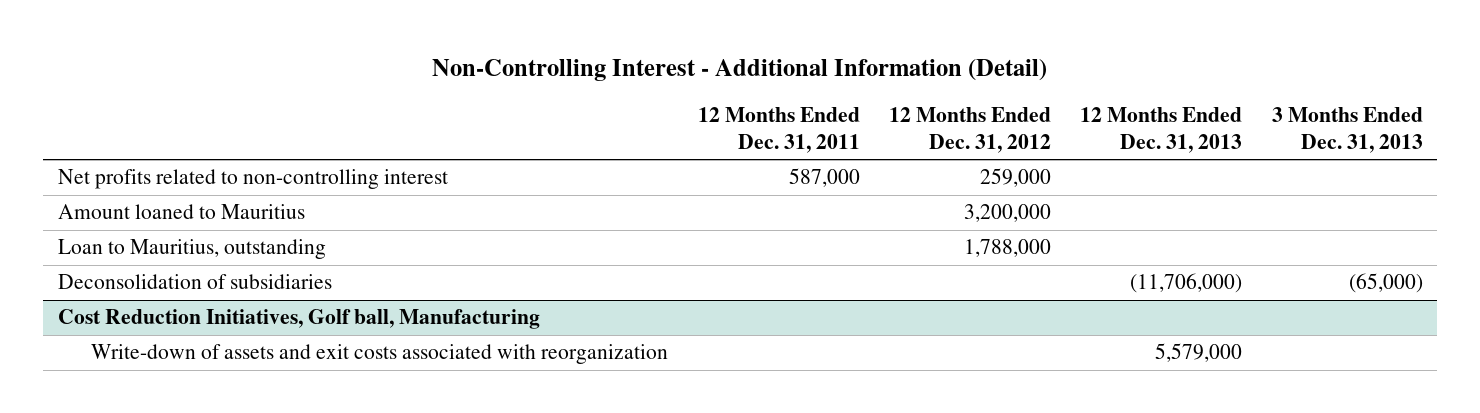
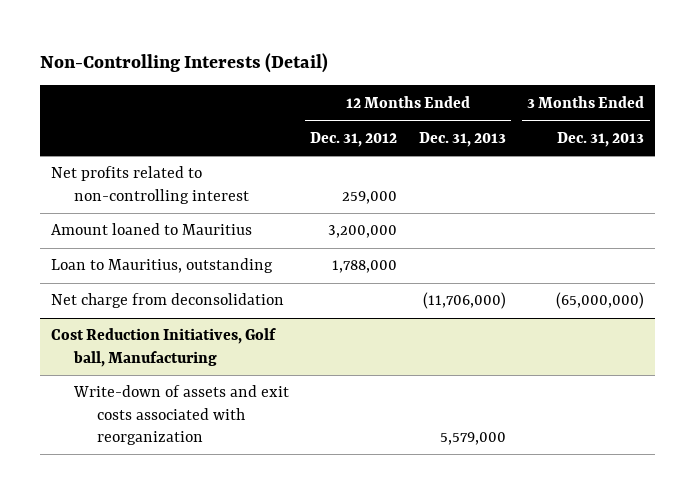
[432,58,1048,81] Non-Controlling Interest - Additional Information (Detail) -> [39,52,328,73] Non-Controlling Interests (Detail)
[697,106,860,153] 12 Months Ended Dec. 31, 2011 -> none
[57,274,332,290] Deconsolidation of subsidiaries -> none
none -> [50,293,284,309] Net charge from deconsolidation

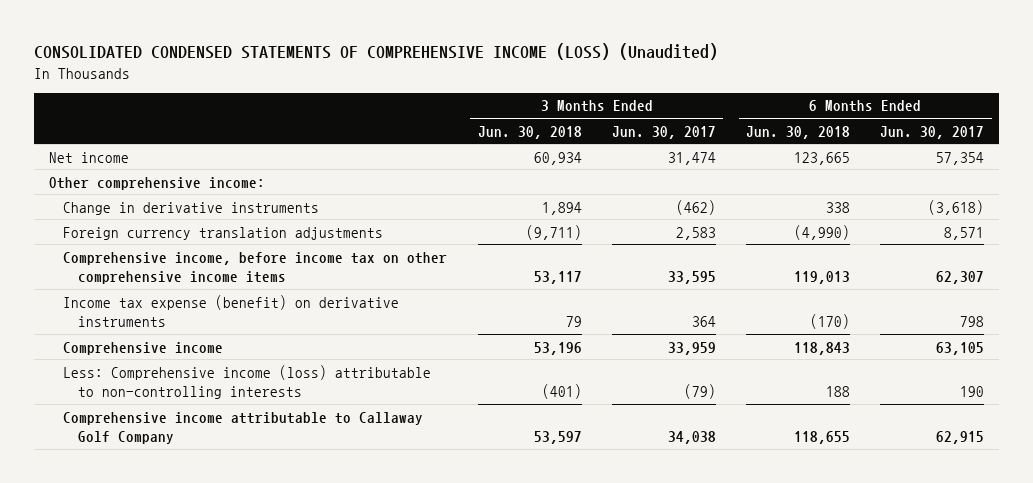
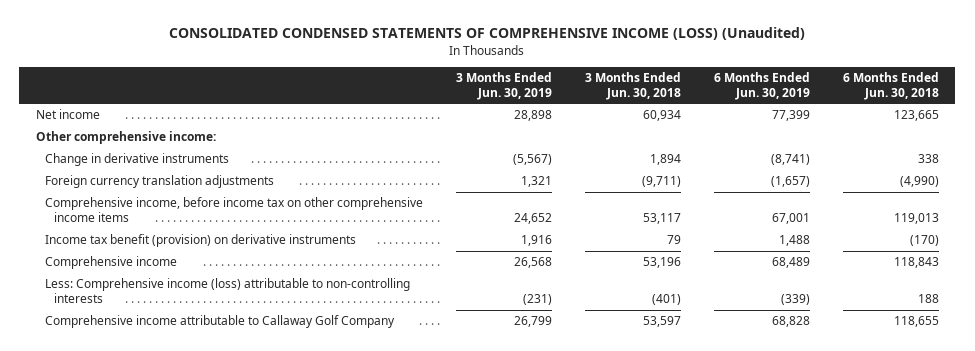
[611,125,716,139] Jun. 30, 2017 -> none
[880,125,985,139] Jun. 30, 2017 -> none
none -> [456,72,553,100] 3 Months Ended Jun. 30, 2019
none -> [713,72,810,100] 6 Months Ended Jun. 30, 2019
[63,294,400,327] Income tax expense (benefit) on derivative instruments -> [45,234,357,248] Income tax benefit (provision) on derivative instruments

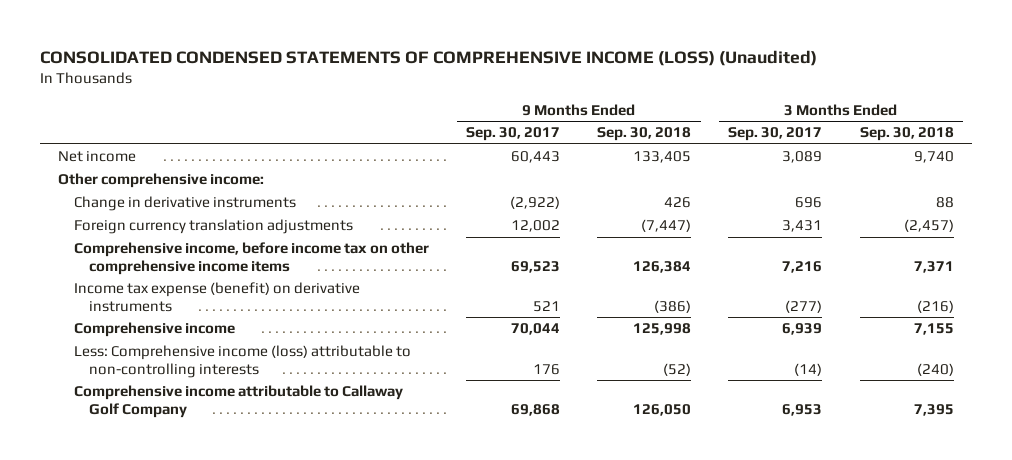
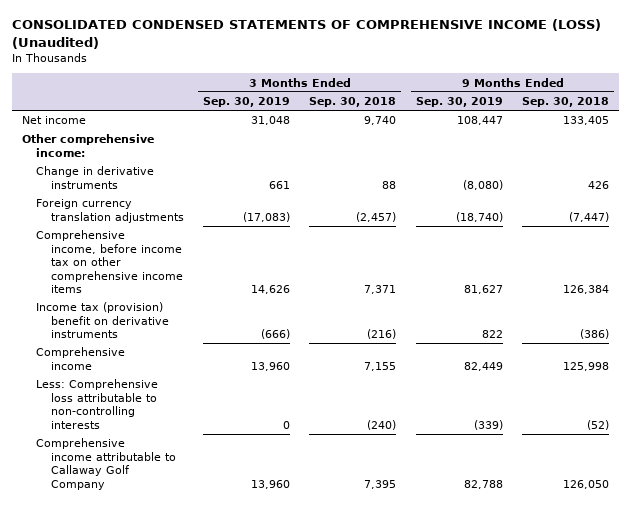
[466,127,561,142] Sep. 30, 2017 -> none
[728,127,823,142] Sep. 30, 2017 -> none
none -> [203,97,291,108] Sep. 30, 2019
none -> [415,97,503,108] Sep. 30, 2019
[73,282,360,312] Income tax expense (benefit) on derivative instruments -> [36,302,169,339] Income tax (provision) benefit on derivative instruments
[73,345,411,378] Less: Comprehensive income (loss) attributable to non-controlling interests -> [36,379,159,429] Less: Comprehensive loss attributable to non-controlling interests

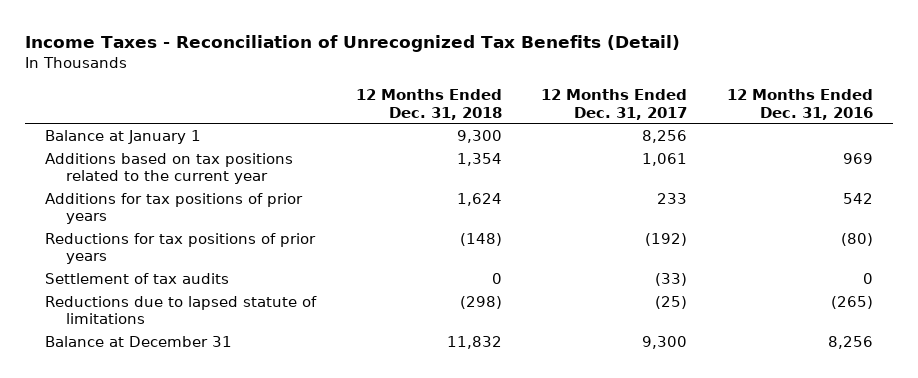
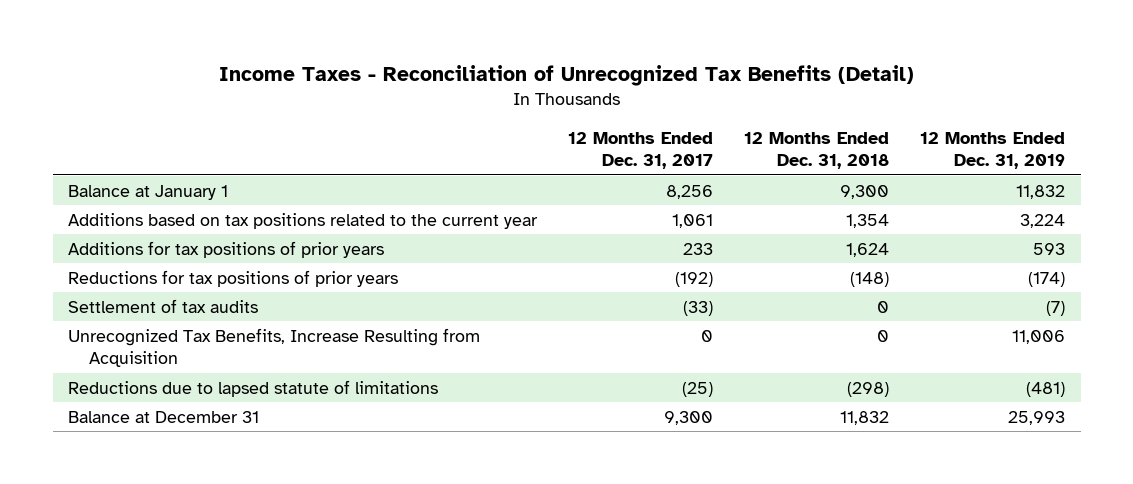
[726,89,873,120] 12 Months Ended Dec. 31, 2016 -> none
none -> [920,132,1066,170] 12 Months Ended Dec. 31, 2019
none -> [68,327,481,368] Unrecognized Tax Benefits, Increase Resulting from Acquisition

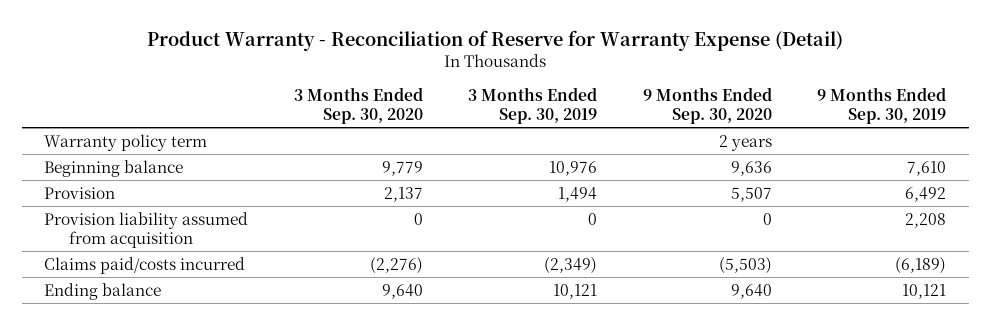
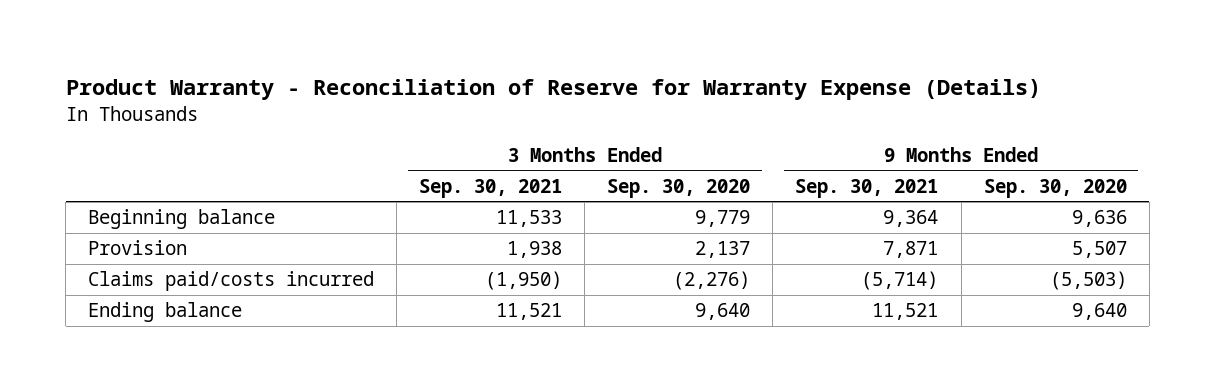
[147,29,844,51] Product Warranty - Reconciliation of Reserve for Warranty Expense (Detail) -> [65,79,1041,101] Product Warranty - Reconciliation of Reserve for Warranty Expense (Details)
[468,86,598,124] 3 Months Ended Sep. 30, 2019 -> none
[817,86,947,124] 9 Months Ended Sep. 30, 2019 -> none
none -> [419,178,563,198] Sep. 30, 2021
none -> [795,178,939,198] Sep. 30, 2021
[44,133,208,151] Warranty policy term -> none
[44,211,249,248] Provision liability assumed from acquisition -> none

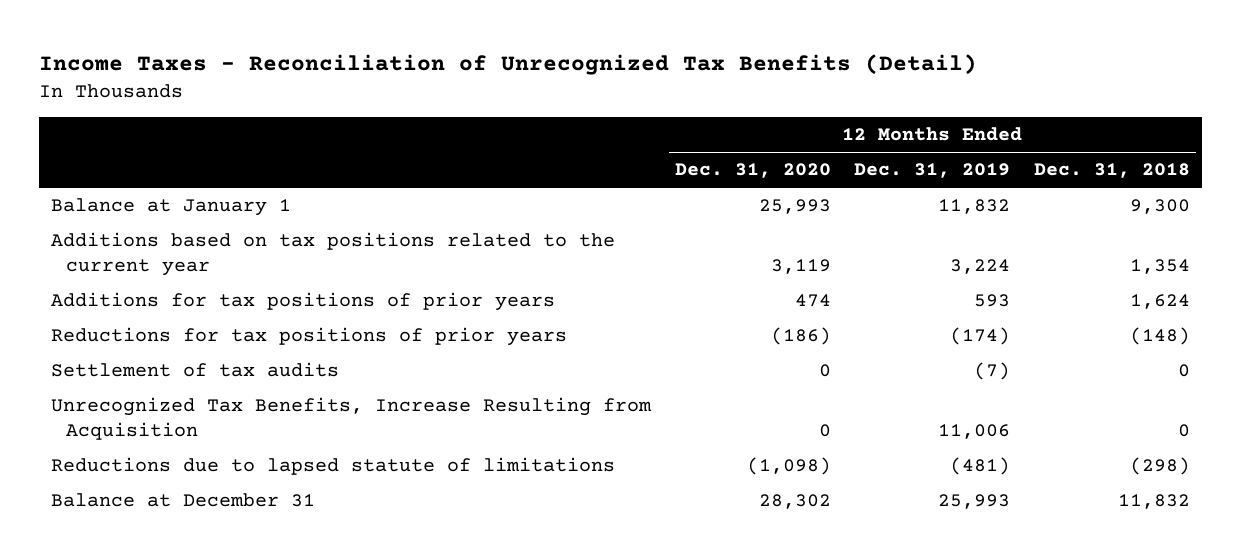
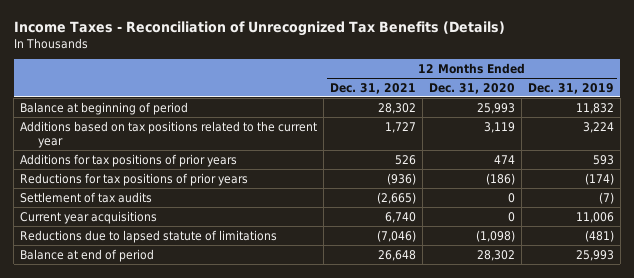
[38,53,977,75] Income Taxes - Reconciliation of Unrecognized Tax Benefits (Detail) -> [13,20,505,36] Income Taxes - Reconciliation of Unrecognized Tax Benefits (Details)
[1034,163,1191,179] Dec. 31, 2018 -> none
none -> [329,82,416,94] Dec. 31, 2021
[50,198,291,217] Balance at January 1 -> [20,101,189,115] Balance at beginning of period
[50,397,652,441] Unrecognized Tax Benefits, Increase Resulting from Acquisition -> [20,210,158,224] Current year acquisitions
[50,493,315,508] Balance at December 31 -> [20,248,155,262] Balance at end of period

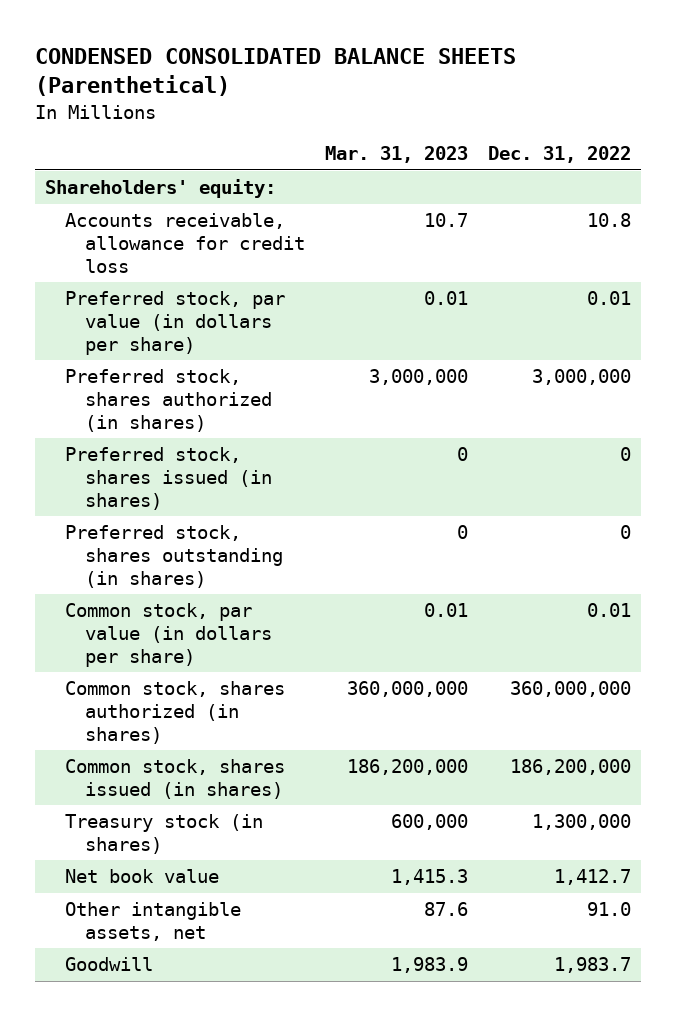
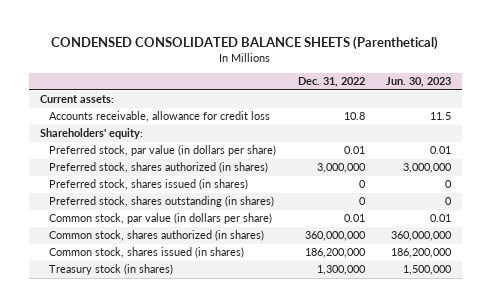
[325,146,469,164] Mar. 31, 2023 -> none
none -> [385,77,451,88] Jun. 30, 2023
none -> [39,95,114,104] Current assets:
[45,179,277,199] Shareholders' equity: -> [39,128,143,140] Shareholders' equity:
[65,869,220,884] Net book value -> none
[65,902,242,941] Other intangible assets, net -> none
[65,957,154,972] Goodwill -> none

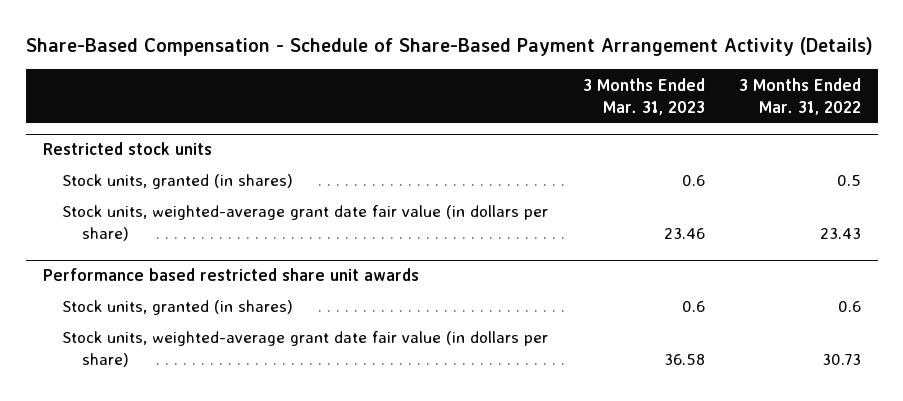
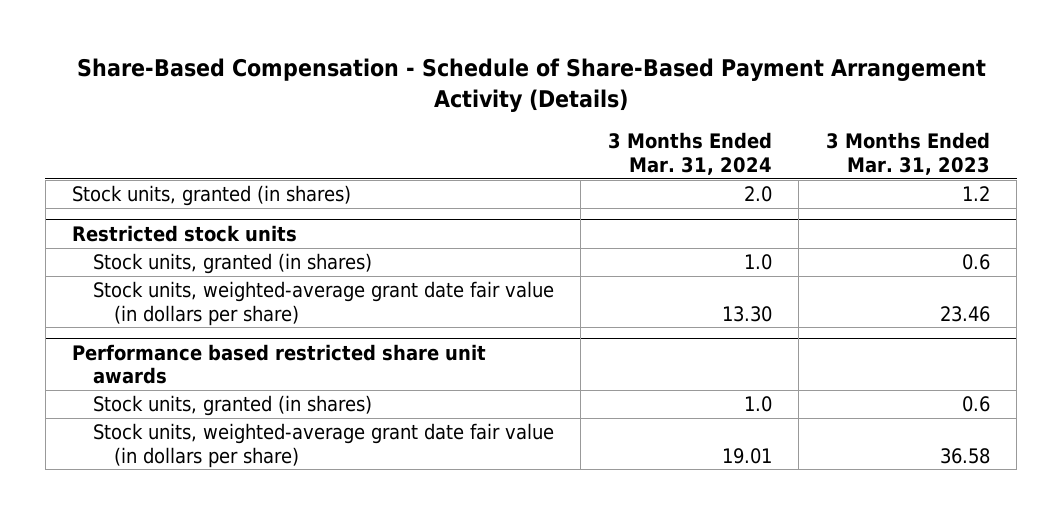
[738,77,861,115] 3 Months Ended Mar. 31, 2022 -> none
none -> [607,132,772,175] 3 Months Ended Mar. 31, 2024
none -> [72,185,352,207] Stock units, granted (in shares)

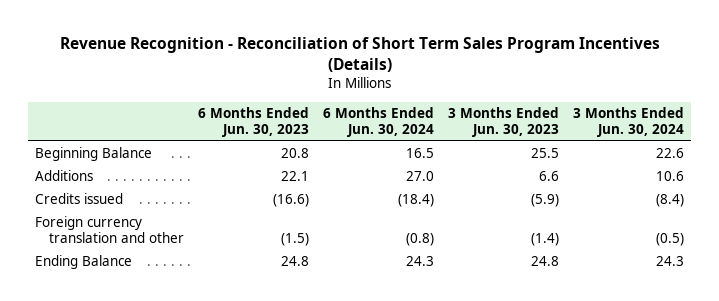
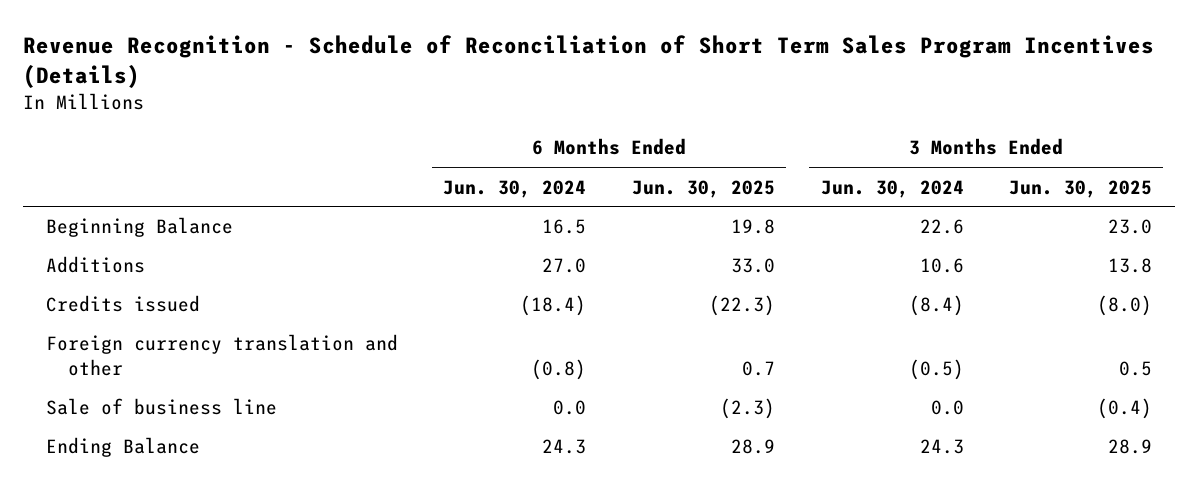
[59,37,660,73] Revenue Recognition - Reconciliation of Short Term Sales Program Incentives (Details) -> [23,34,1155,88] Revenue Recognition - Schedule of Reconciliation of Short Term Sales Program Incentives (Details)
[198,107,310,137] 6 Months Ended Jun. 30, 2023 -> none
[448,107,560,137] 3 Months Ended Jun. 30, 2023 -> none
none -> [631,179,775,198] Jun. 30, 2025
none -> [1009,179,1153,198] Jun. 30, 2025
none -> [45,398,277,416] Sale of business line

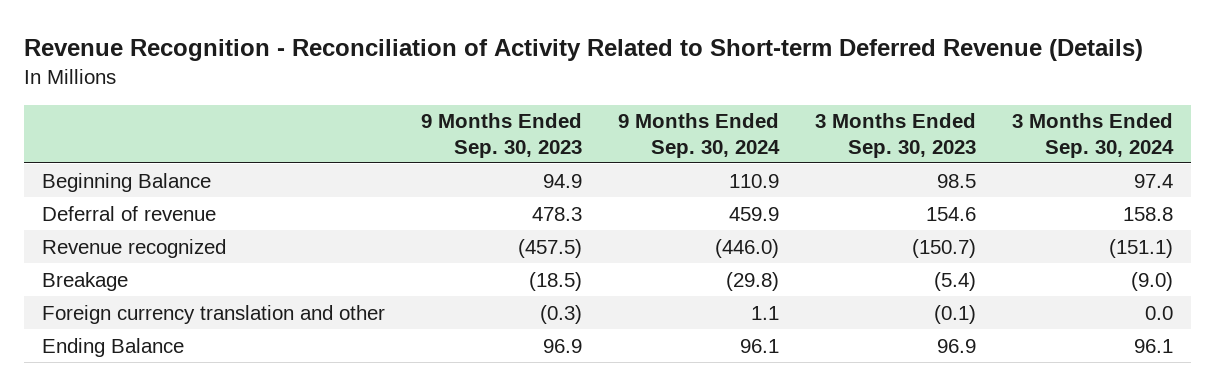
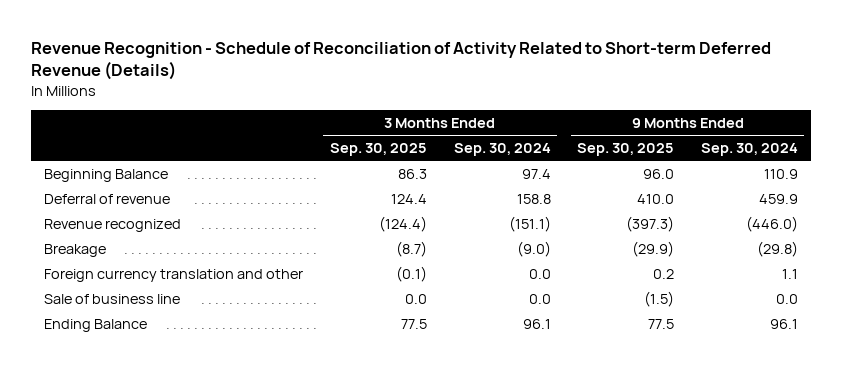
[24,39,1144,62] Revenue Recognition - Reconciliation of Activity Related to Short-term Deferred Revenue (Details) -> [31,41,772,81] Revenue Recognition - Schedule of Reconciliation of Activity Related to Short-term Deferred Revenue (Details)
[421,113,583,158] 9 Months Ended Sep. 30, 2023 -> none
[814,113,976,158] 3 Months Ended Sep. 30, 2023 -> none
none -> [330,142,428,156] Sep. 30, 2025
none -> [577,142,675,156] Sep. 30, 2025
none -> [44,293,181,304] Sale of business line

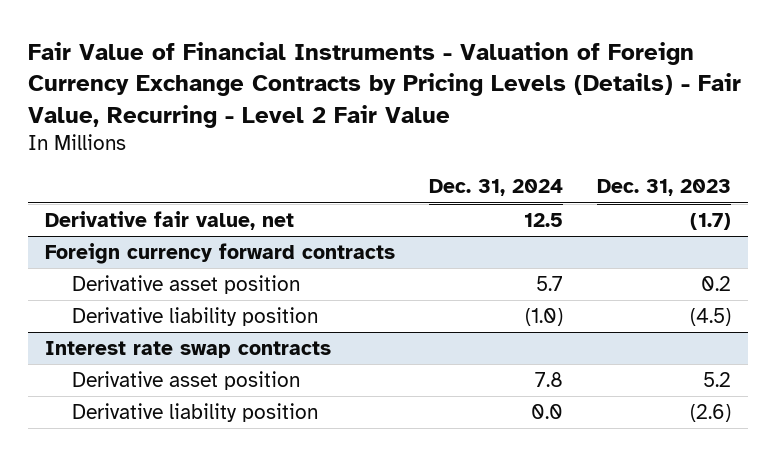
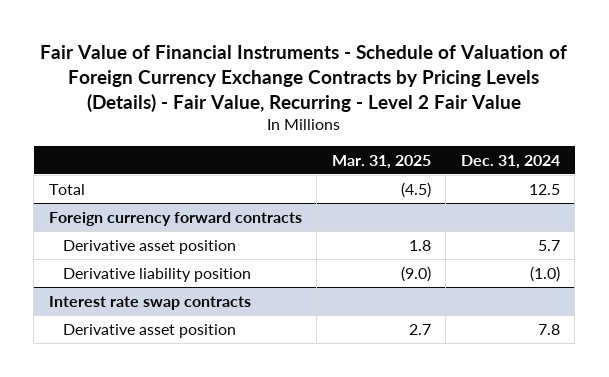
[28,41,742,128] Fair Value of Financial Instruments - Valuation of Foreign Currency Exchange Contracts by Pricing Levels (Details) - Fair Value, Recurring - Level 2 Fair Value -> [40,44,568,112] Fair Value of Financial Instruments - Schedule of Valuation of Foreign Currency Exchange Contracts by Pricing Levels (Details) - Fair Value, Recurring - Level 2 Fair Value
[596,179,731,197] Dec. 31, 2023 -> none
none -> [331,154,431,169] Mar. 31, 2025
[45,210,295,230] Derivative fair value, net -> [48,183,85,195] Total
[71,402,318,422] Derivative liability position -> none

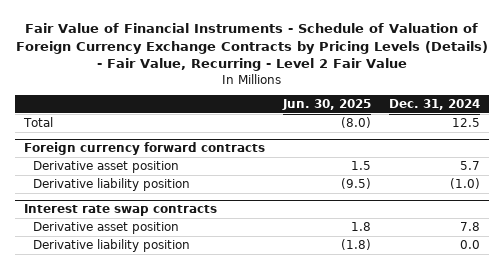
[331,154,431,169] Mar. 31, 2025 -> none
none -> [282,99,372,111] Jun. 30, 2025
none -> [33,238,191,252] Derivative liability position

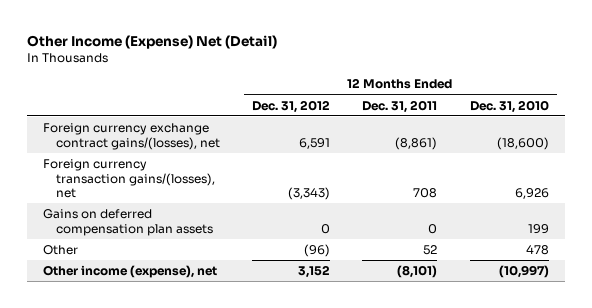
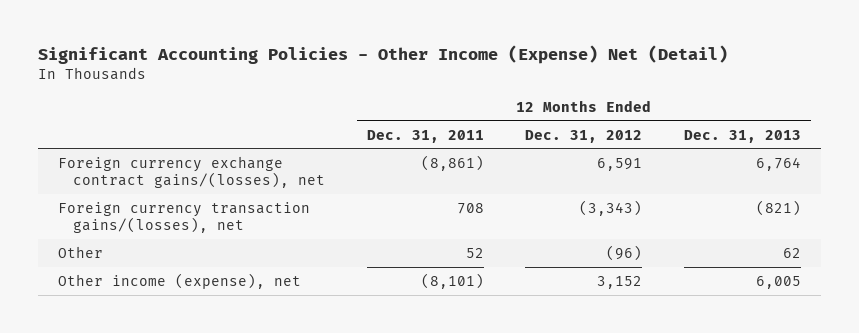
[27,34,278,49] Other Income (Expense) Net (Detail) -> [37,44,728,64] Significant Accounting Policies - Other Income (Expense) Net (Detail)
[469,99,549,113] Dec. 31, 2010 -> none
none -> [683,129,801,143] Dec. 31, 2013
[43,208,213,236] Gains on deferred compensation plan assets -> none

